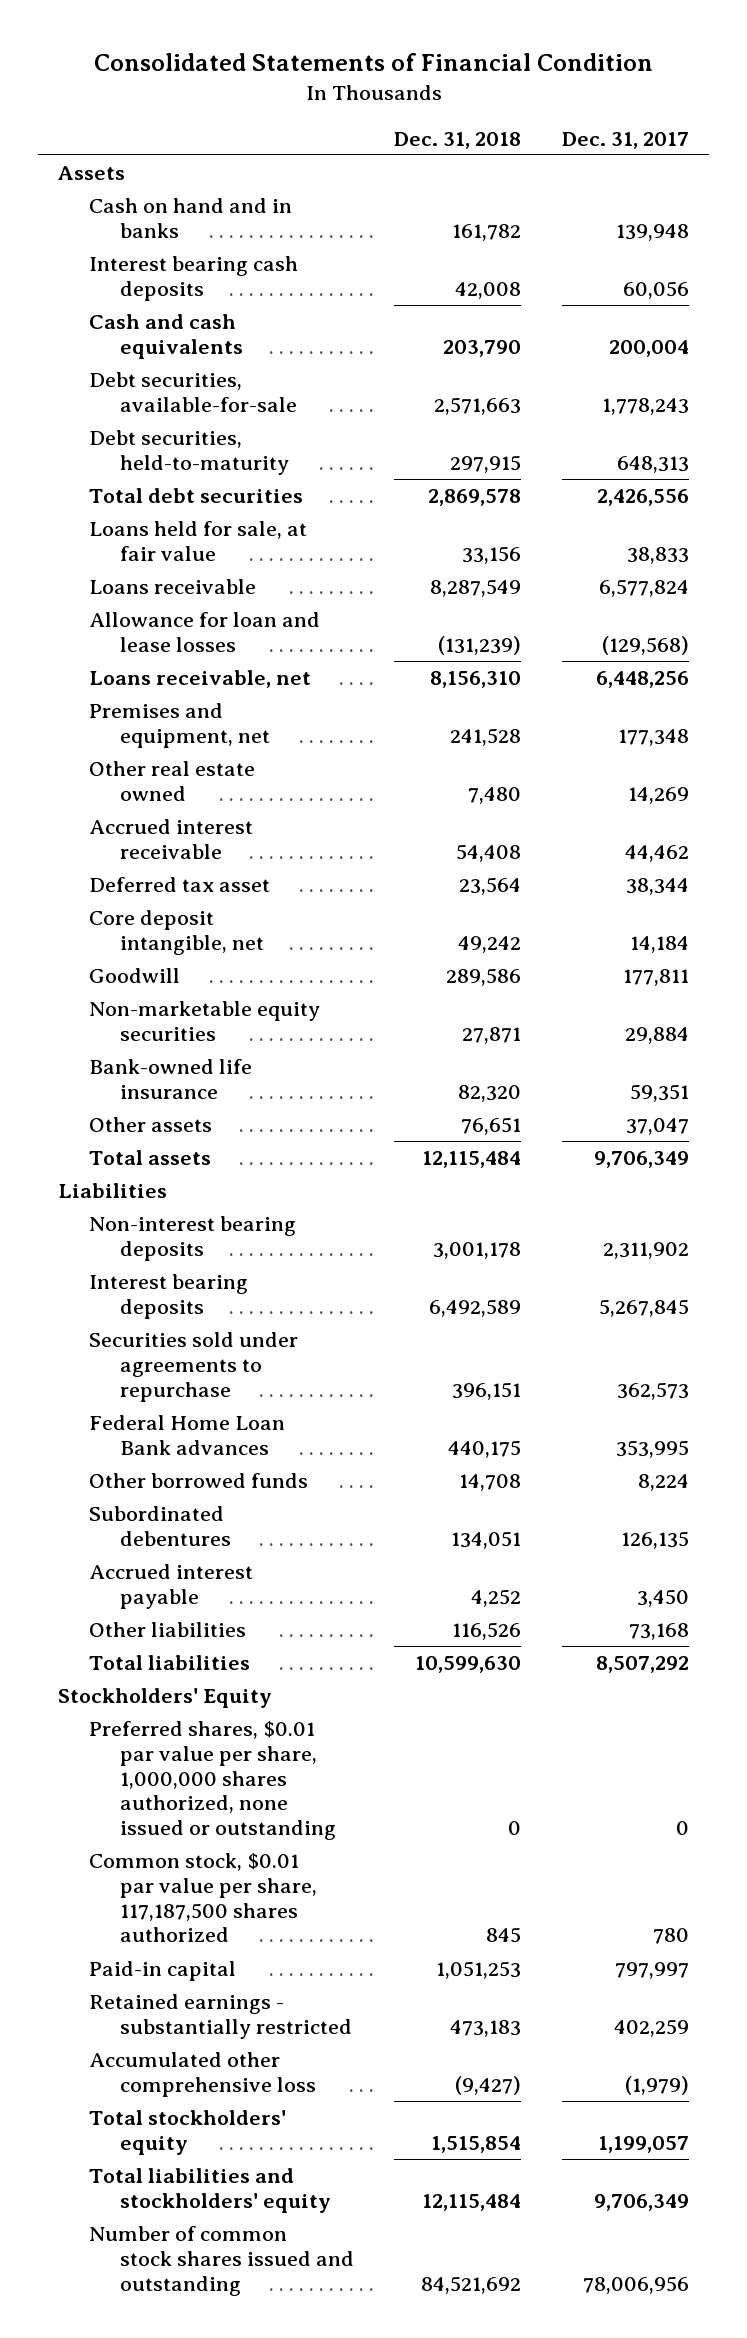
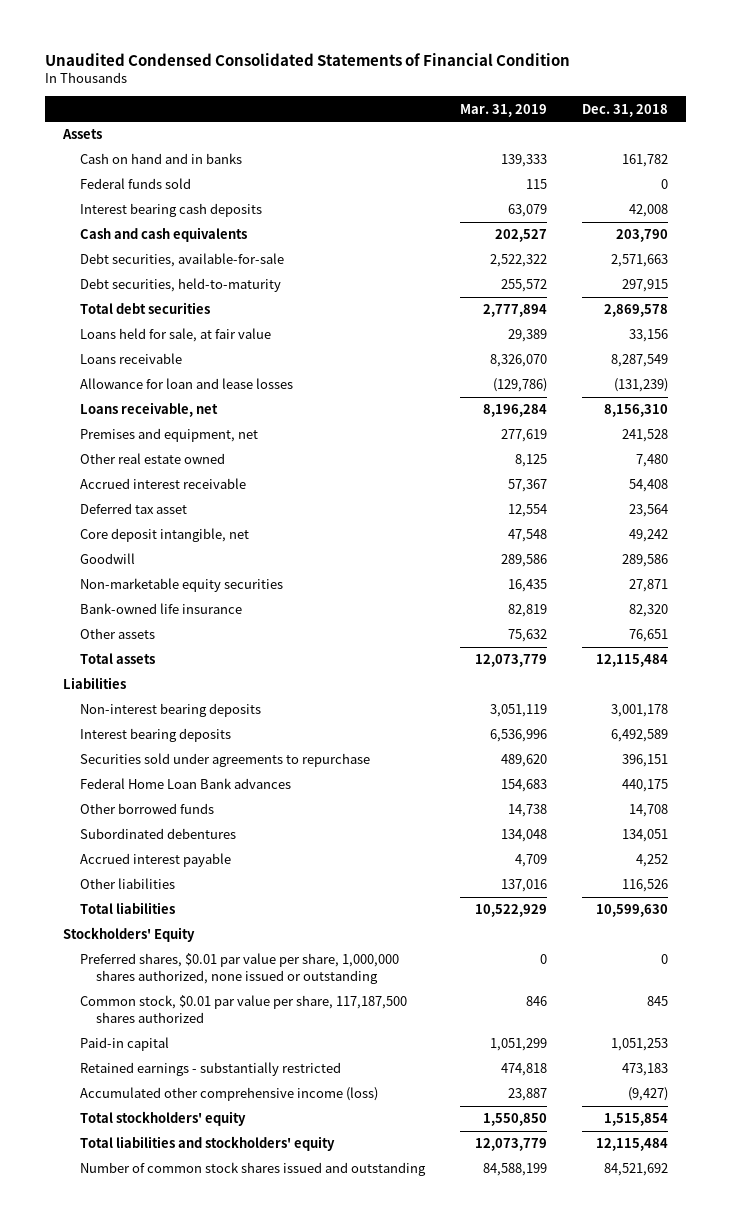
[93,53,653,72] Consolidated Statements of Financial Condition -> [45,52,571,66] Unaudited Condensed Consolidated Statements of Financial Condition
[561,131,689,149] Dec. 31, 2017 -> none
none -> [459,103,547,117] Mar. 31, 2019
none -> [79,178,191,190] Federal funds sold
[89,2052,316,2097] Accumulated other comprehensive loss -> [79,1087,378,1102] Accumulated other comprehensive income (loss)

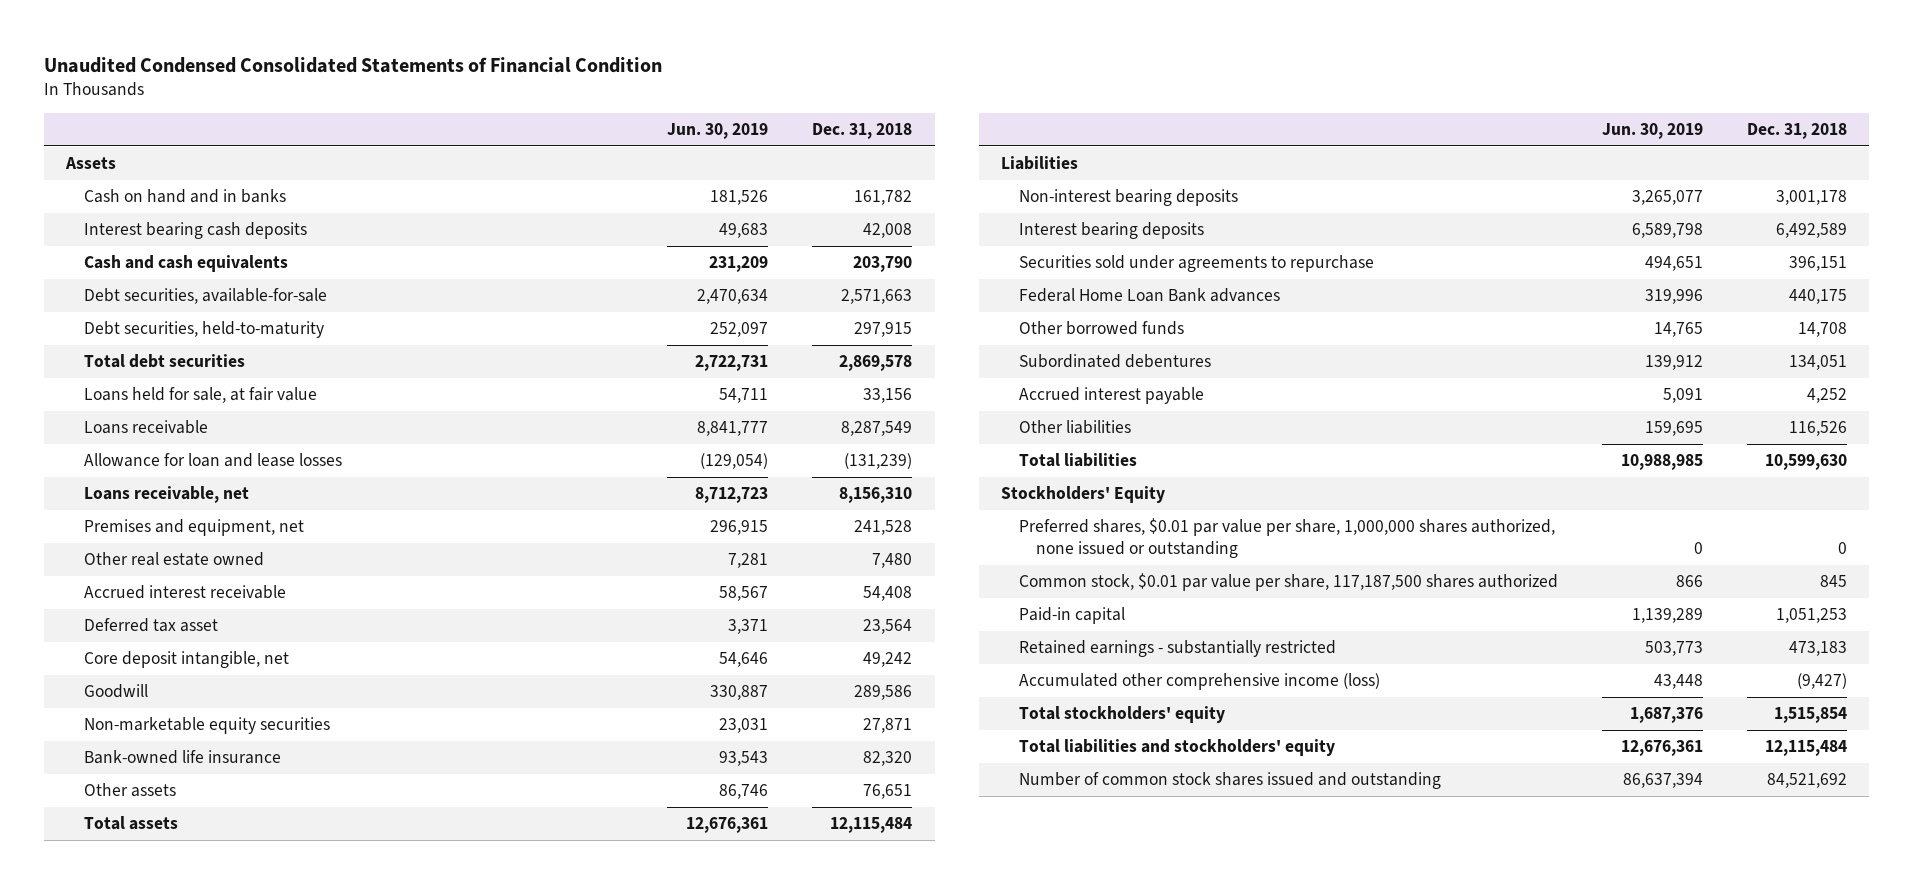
[459,103,547,117] Mar. 31, 2019 -> none
none -> [667,123,769,140] Jun. 30, 2019
[79,178,191,190] Federal funds sold -> none

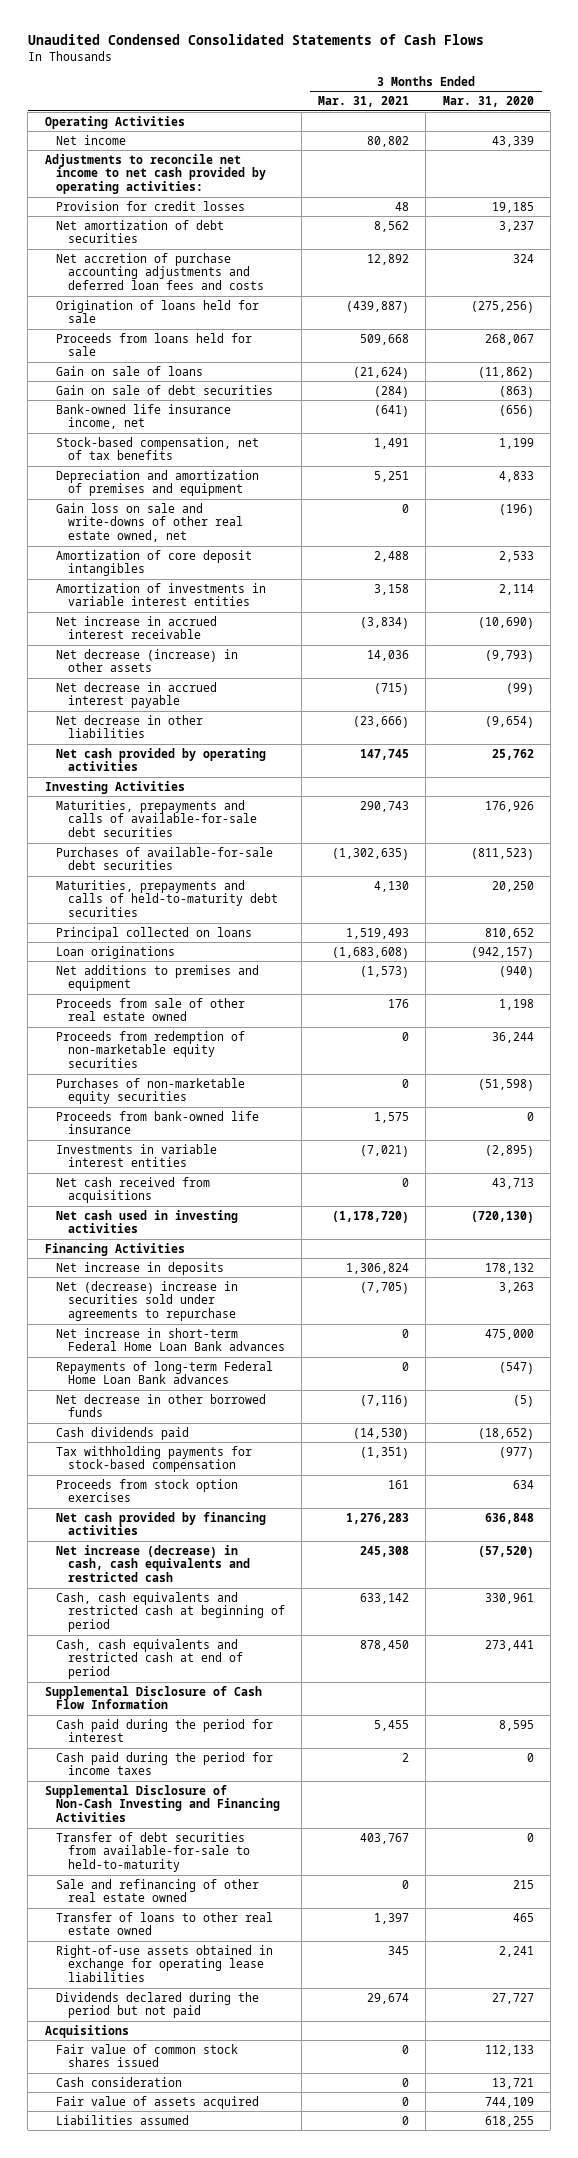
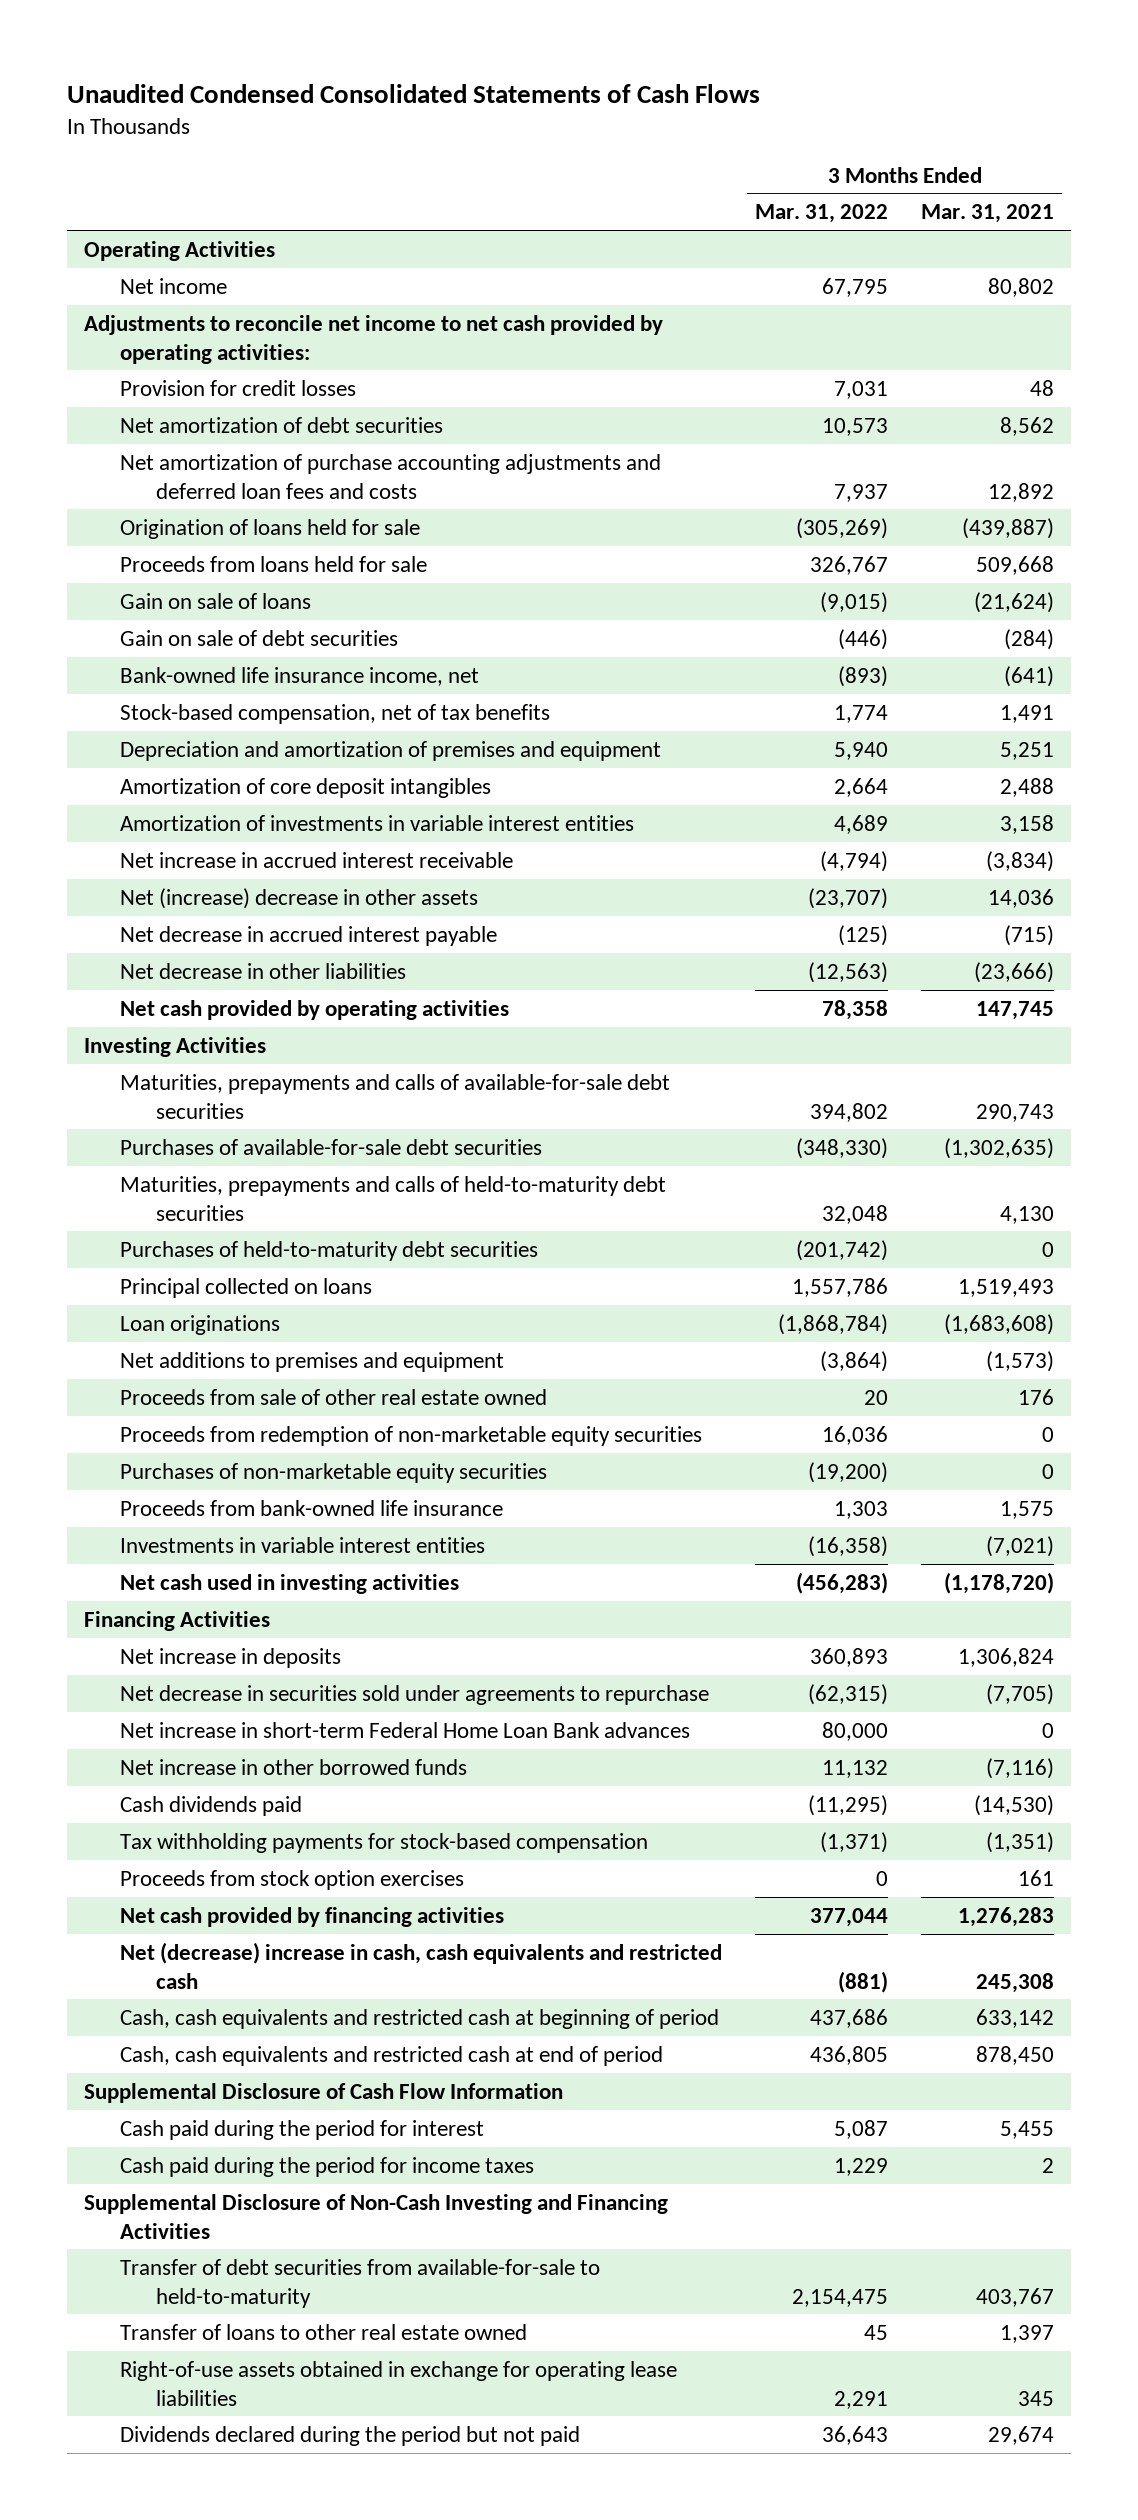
[442,96,534,108] Mar. 31, 2020 -> none
none -> [755,204,889,224] Mar. 31, 2022
[56,252,264,291] Net accretion of purchase accounting adjustments and deferred loan fees and costs -> [120,453,662,499] Net amortization of purchase accounting adjustments and deferred loan fees and costs
[56,502,243,543] Gain loss on sale and write-downs of other real estate owned, net -> none
[56,648,239,673] Net decrease (increase) in other assets -> [120,887,479,909] Net (increase) decrease in other assets
none -> [120,1240,539,1261] Purchases of held-to-maturity debt securities
[56,1176,211,1204] Net cash received from acquisitions -> none
[56,1280,239,1322] Net (decrease) increase in securities sold under agreements to repurchase -> [120,1684,710,1705] Net decrease in securities sold under agreements to repurchase
[56,1360,274,1385] Repayments of long-term Federal Home Loan Bank advances -> none
[56,1393,267,1418] Net decrease in other borrowed funds -> [120,1758,468,1775] Net increase in other borrowed funds
[56,1544,250,1583] Net increase (decrease) in cash, cash equivalents and restricted cash -> [120,1941,723,1989] Net (decrease) increase in cash, cash equivalents and restricted cash
[56,1878,260,1903] Sale and refinancing of other real estate owned -> none
[44,2024,129,2038] Acquisitions -> none
[56,2043,239,2068] Fair value of common stock shares issued -> none
[56,2076,183,2087] Cash consideration -> none
[56,2095,260,2109] Fair value of assets acquired -> none
[56,2114,190,2125] Liabilities assumed -> none

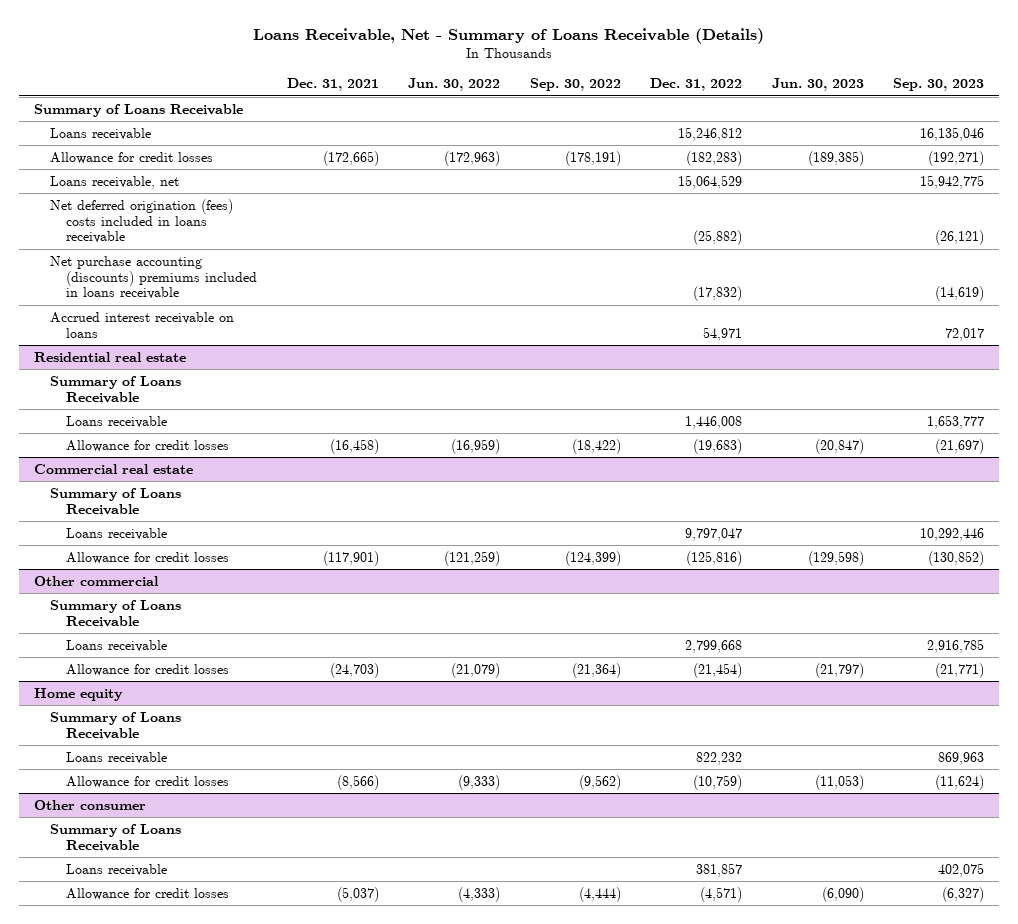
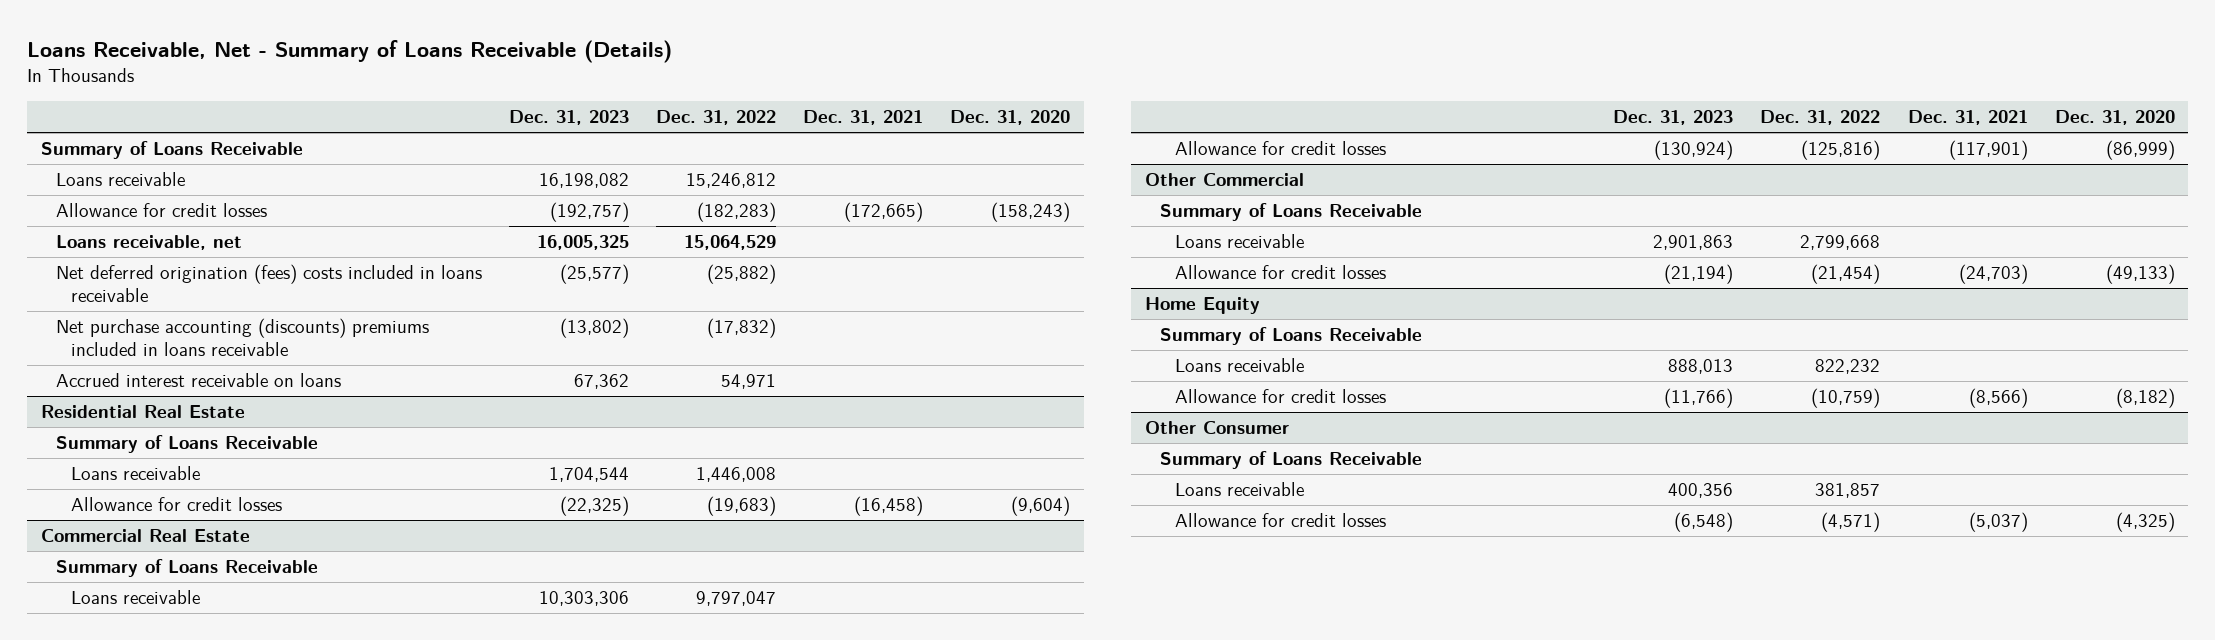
[408,78,501,92] Jun. 30, 2022 -> none
[529,78,621,92] Sep. 30, 2022 -> none
[771,78,864,92] Jun. 30, 2023 -> none
[893,78,985,92] Sep. 30, 2023 -> none
none -> [508,110,629,126] Dec. 31, 2023
none -> [950,110,1071,126] Dec. 31, 2020
[33,351,186,362] Residential real estate -> [40,405,245,419] Residential Real Estate
[33,463,193,474] Commercial real estate -> [40,529,250,543] Commercial Real Estate
[33,575,159,586] Other commercial -> [1144,173,1304,187] Other Commercial
[33,687,123,701] Home equity -> [1144,297,1260,315] Home Equity
[33,799,146,810] Other consumer -> [1144,421,1289,435] Other Consumer

